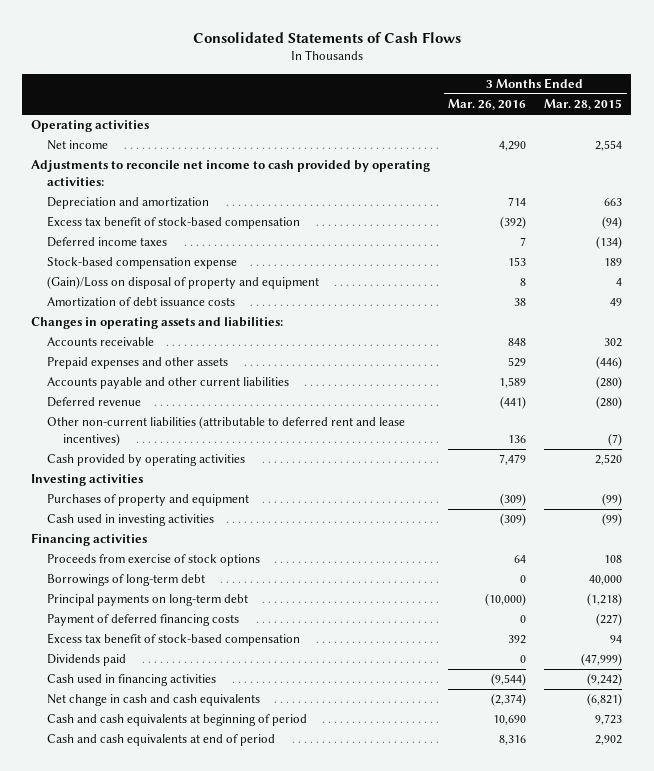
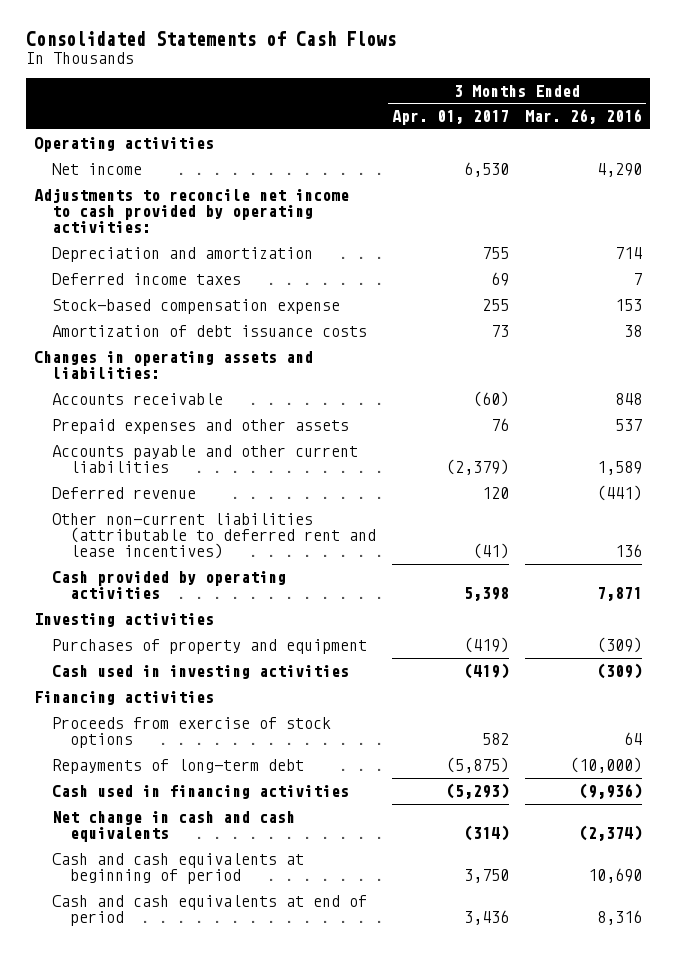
[544,99,623,111] Mar. 28, 2015 -> none
none -> [391,110,509,126] Apr. 01, 2017
[46,216,300,230] Excess tax benefit of stock-based compensation -> none
[46,276,319,290] (Gain)/Loss on disposal of property and equipment -> none
[508,357,527,368] 529 -> [614,418,642,431] 537
[499,454,527,466] 7,479 -> [596,587,642,602] 7,871
[46,574,205,587] Borrowings of long-term debt -> none
[46,614,239,627] Payment of deferred financing costs -> none
[46,633,300,647] Excess tax benefit of stock-based compensation -> none
[46,654,126,667] Dividends paid -> none
[46,594,248,607] Principal payments on long-term debt -> [51,758,304,774] Repayments of long-term debt
[491,673,527,687] (9,544) -> [578,782,642,799] (9,936)

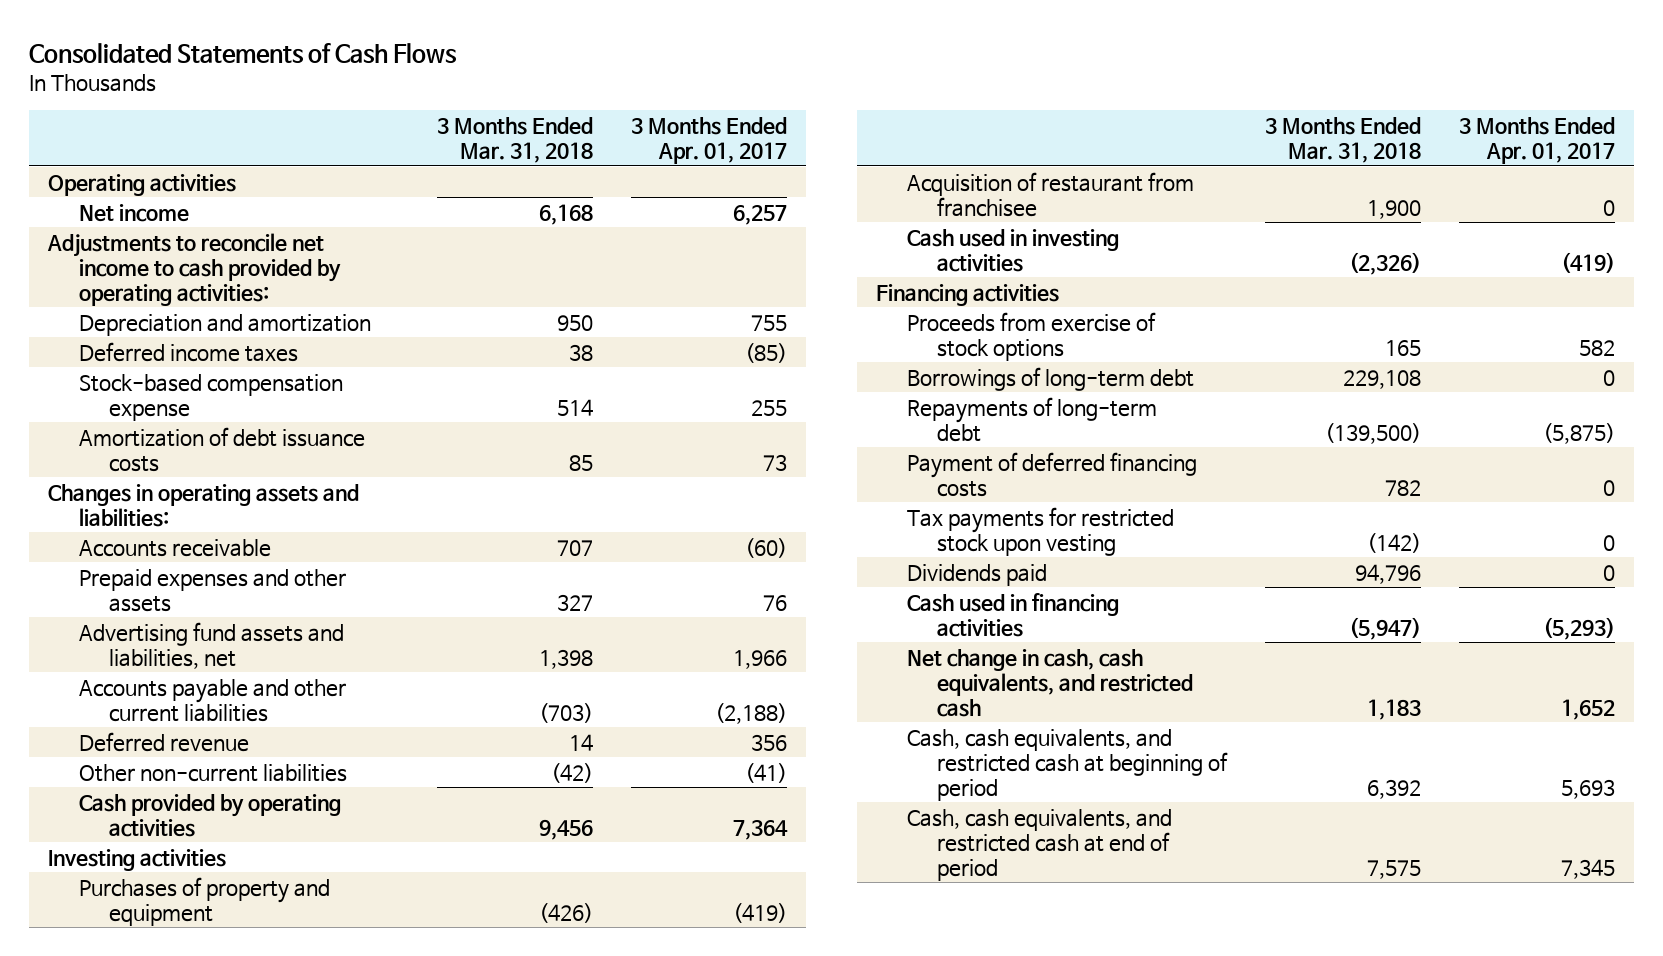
[524,109,642,125] Mar. 26, 2016 -> none
none -> [436,116,593,163] 3 Months Ended Mar. 31, 2018
[463,161,509,177] 6,530 -> [732,204,787,225] 6,257
[490,271,509,286] 69 -> [744,342,787,363] (85)
none -> [78,621,344,669] Advertising fund assets and liabilities, net
[445,459,509,476] (2,379) -> [714,702,787,724] (2,188)
[481,486,509,499] 120 -> [750,733,787,751] 356
[51,512,376,560] Other non-current liabilities (attributable to deferred rent and lease incentives) -> [78,763,347,782] Other non-current liabilities
[463,587,509,602] 5,398 -> [732,819,788,840] 7,364
none -> [906,171,1194,217] Acquisition of restaurant from franchisee
none -> [906,366,1194,391] Borrowings of long-term debt
none -> [906,451,1197,497] Payment of deferred financing costs
none -> [906,506,1174,556] Tax payments for restricted stock upon vesting
none -> [906,563,1047,586] Dividends paid
[51,810,295,843] Net change in cash and cash equivalents -> [906,648,1194,717] Net change in cash, cash equivalents, and restricted cash
[463,825,509,842] (314) -> [1560,698,1615,720] 1,652
[51,852,304,885] Cash and cash equivalents at beginning of period -> [906,728,1229,801] Cash, cash equivalents, and restricted cash at beginning of period
[463,869,509,884] 3,750 -> [1560,778,1615,799] 5,693
[51,894,367,927] Cash and cash equivalents at end of period -> [906,808,1172,881] Cash, cash equivalents, and restricted cash at end of period
[463,910,509,926] 3,436 -> [1560,858,1615,879] 7,345

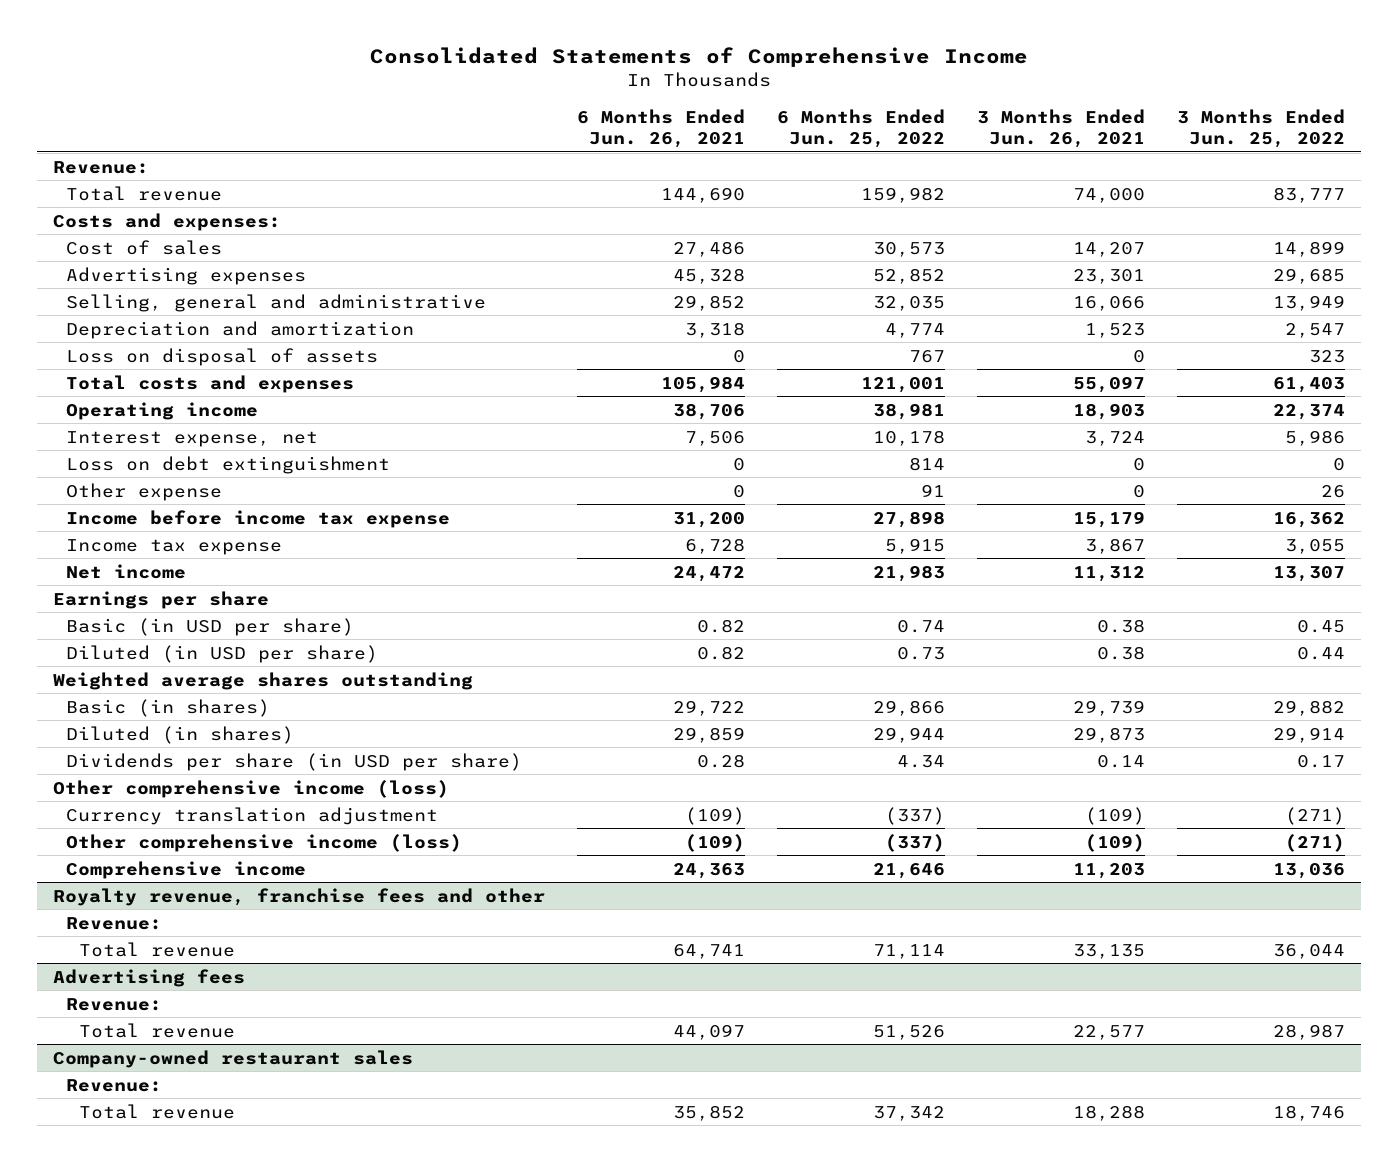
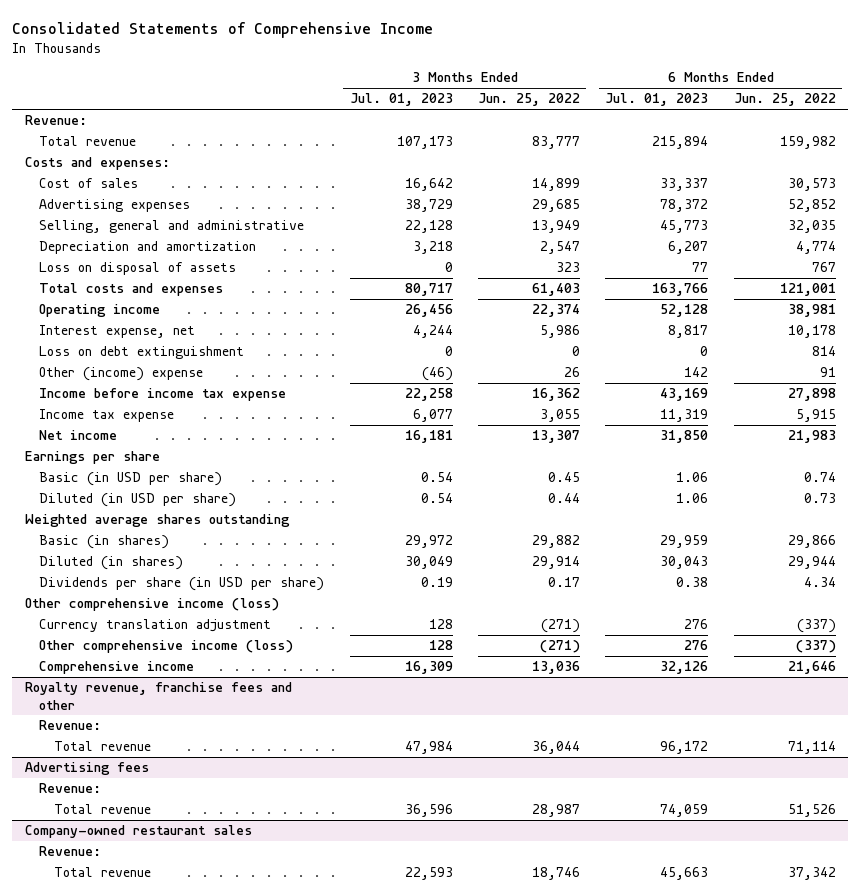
[576,109,745,148] 6 Months Ended Jun. 26, 2021 -> none
[976,109,1145,148] 3 Months Ended Jun. 26, 2021 -> none
none -> [349,93,453,107] Jul. 01, 2023
none -> [605,93,709,107] Jul. 01, 2023
[66,482,223,501] Other expense -> [39,367,204,382] Other (income) expense

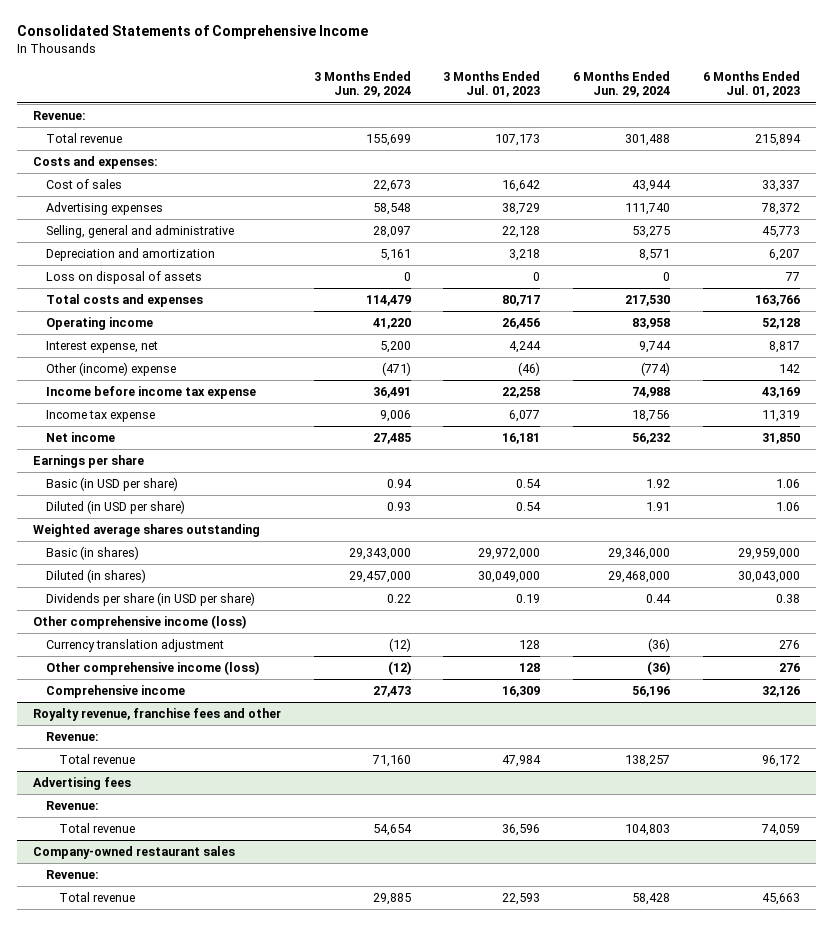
[478,93,581,107] Jun. 25, 2022 -> none
[733,93,836,107] Jun. 25, 2022 -> none
none -> [313,71,411,98] 3 Months Ended Jun. 29, 2024
none -> [573,71,671,98] 6 Months Ended Jun. 29, 2024
[39,346,245,360] Loss on debt extinguishment -> none
[404,535,453,549] 29,972 -> [478,547,541,560] 29,972,000
[660,535,709,549] 29,959 -> [737,547,800,560] 29,959,000
[404,556,453,570] 30,049 -> [478,570,541,583] 30,049,000
[660,556,709,570] 30,043 -> [737,570,800,583] 30,043,000

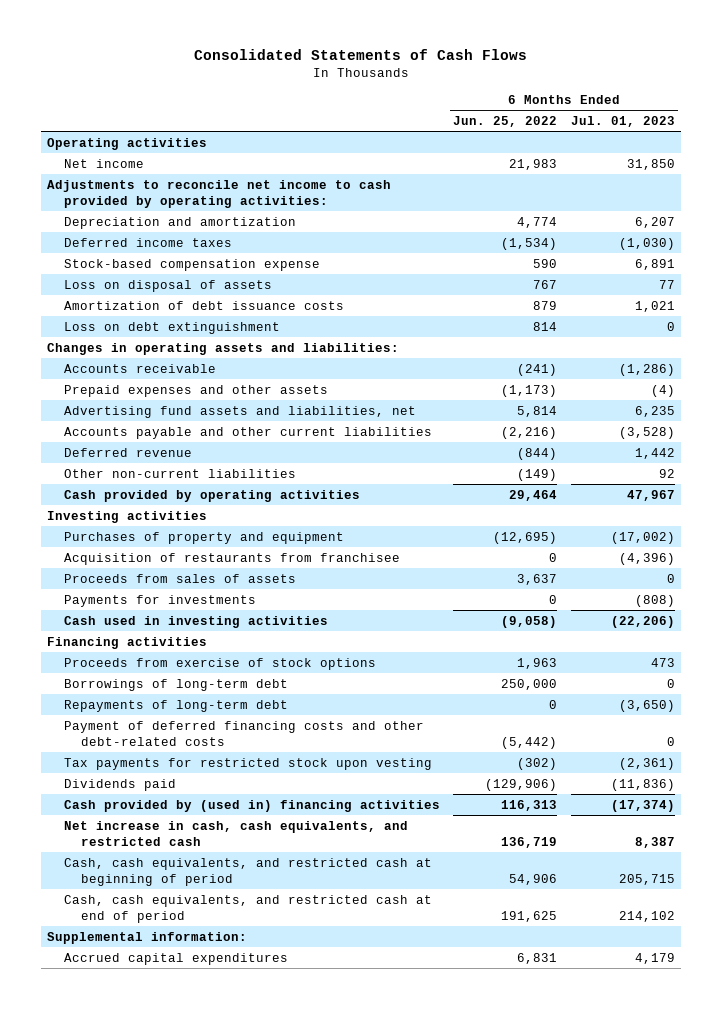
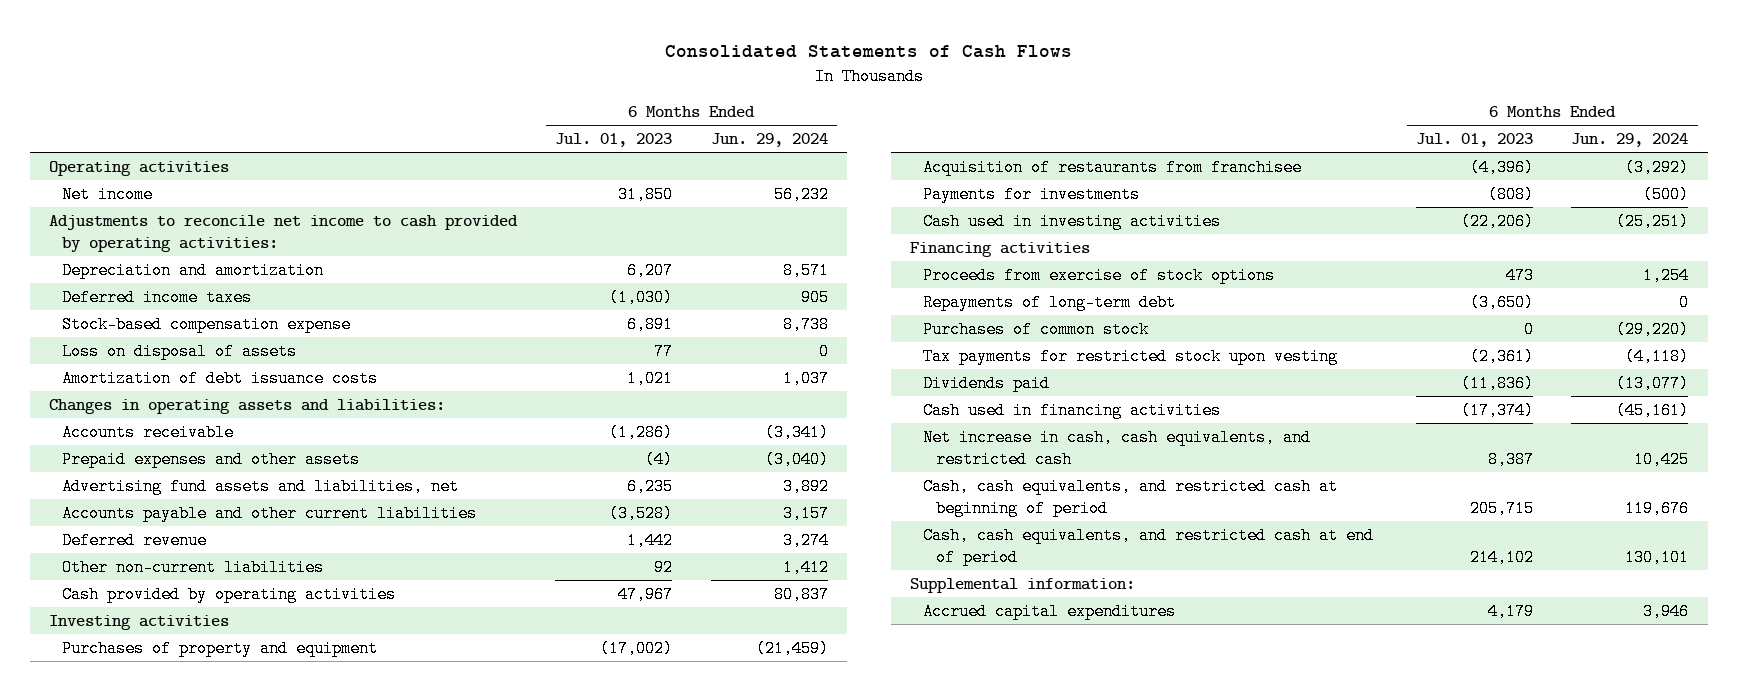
[453,115,558,127] Jun. 25, 2022 -> none
none -> [710,133,828,148] Jun. 29, 2024
[64,321,281,334] Loss on debt extinguishment -> none
[64,573,297,583] Proceeds from sales of assets -> none
[64,678,289,691] Borrowings of long-term debt -> none
[64,720,425,746] Payment of deferred financing costs and other debt-related costs -> none
none -> [922,320,1149,338] Purchases of common stock
[64,799,441,812] Cash provided by (used in) financing activities -> [922,401,1221,419] Cash used in financing activities

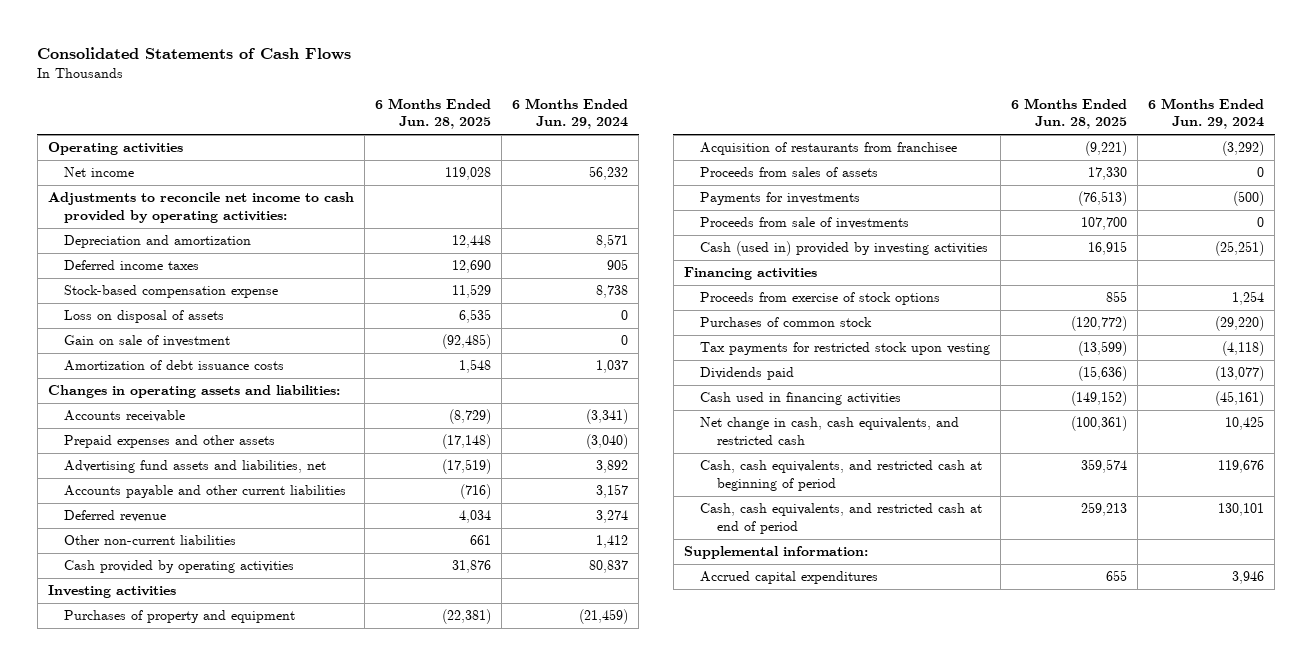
[555,133,673,148] Jul. 01, 2023 -> none
none -> [375,97,492,130] 6 Months Ended Jun. 28, 2025
none -> [64,335,231,348] Gain on sale of investment
none -> [700,167,879,178] Proceeds from sales of assets
none -> [700,217,910,230] Proceeds from sale of investments
[922,212,1221,230] Cash used in investing activities -> [700,241,989,257] Cash (used in) provided by investing activities
[922,293,1176,311] Repayments of long-term debt -> none
[922,428,1311,468] Net increase in cash, cash equivalents, and restricted cash -> [700,417,960,446] Net change in cash, cash equivalents, and restricted cash

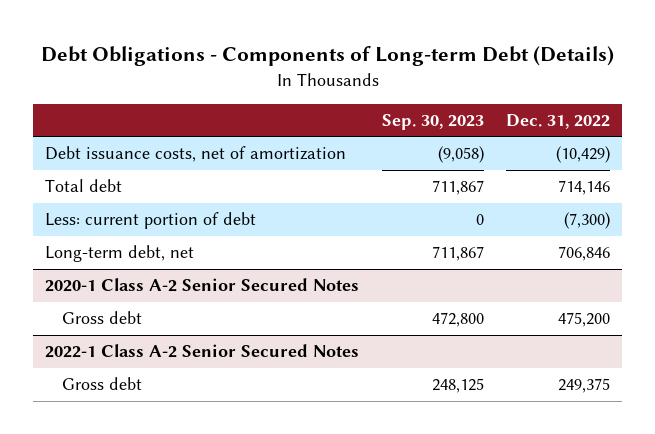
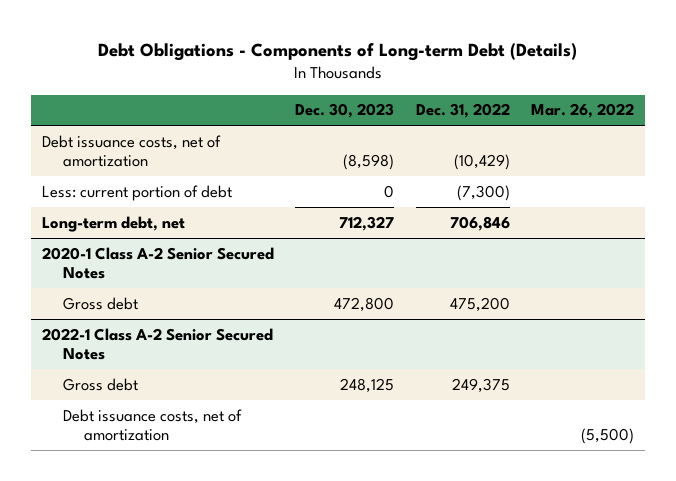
[381,114,484,131] Sep. 30, 2023 -> none
none -> [295,103,395,119] Dec. 30, 2023
none -> [531,103,635,119] Mar. 26, 2022
[44,179,122,193] Total debt -> none
none -> [63,408,243,442] Debt issuance costs, net of amortization

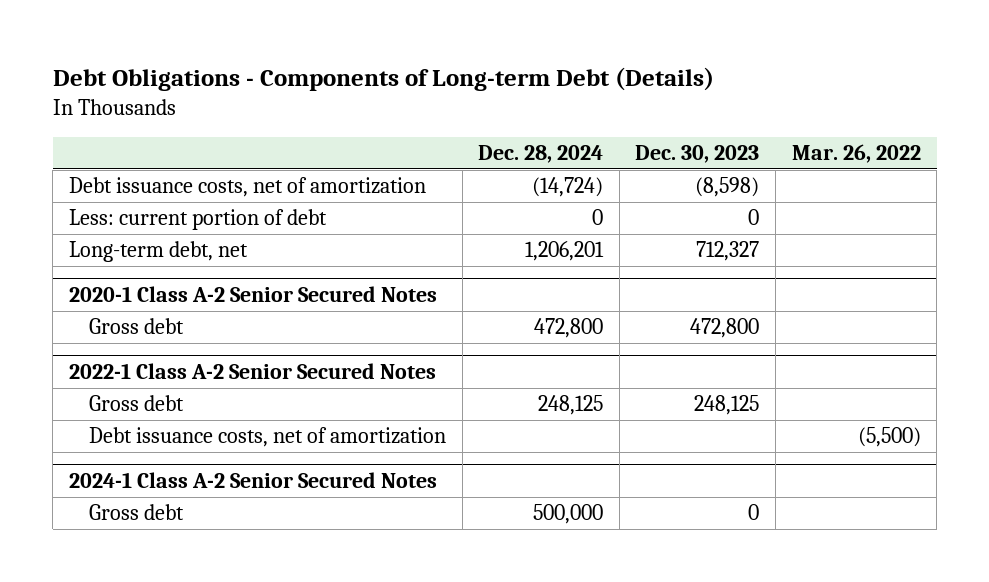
[415,103,510,119] Dec. 31, 2022 -> none
none -> [478,145,604,164] Dec. 28, 2024
none -> [68,472,437,489] 2024-1 Class A-2 Senior Secured Notes
none -> [89,504,185,521] Gross debt

